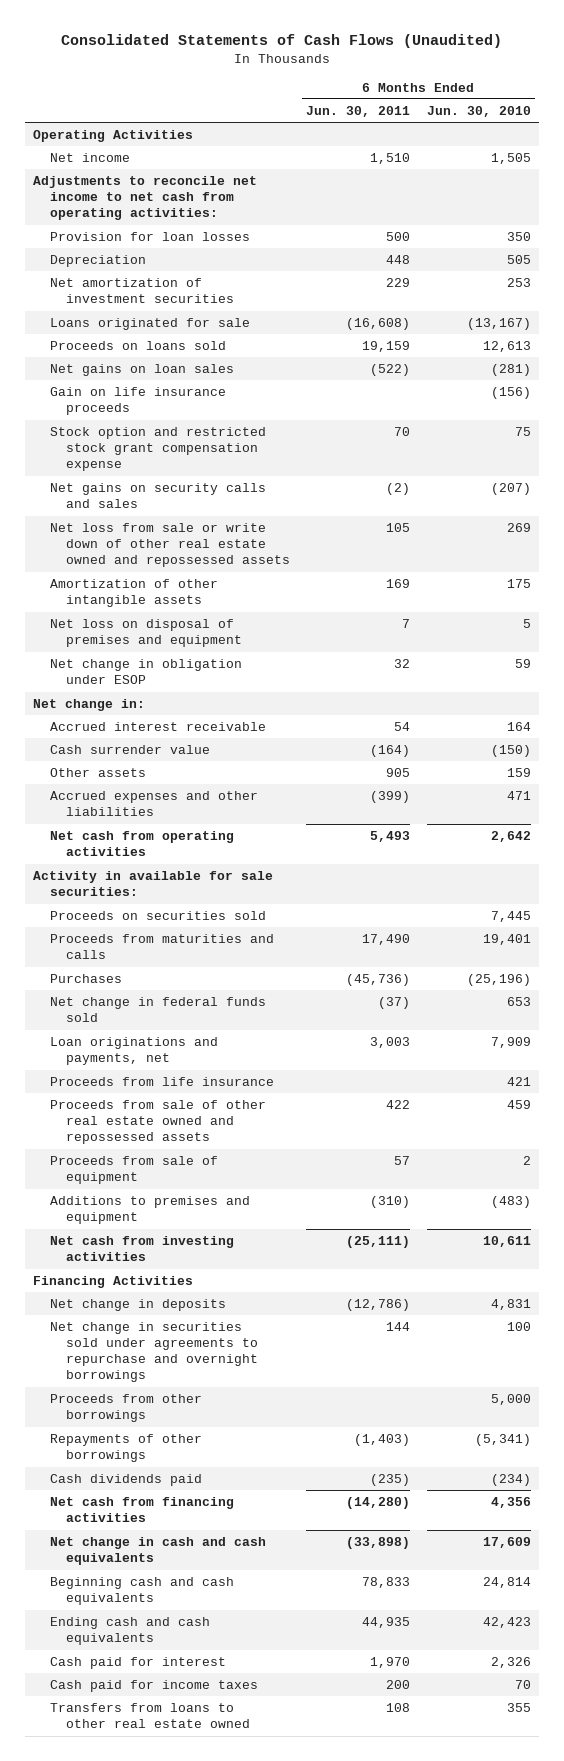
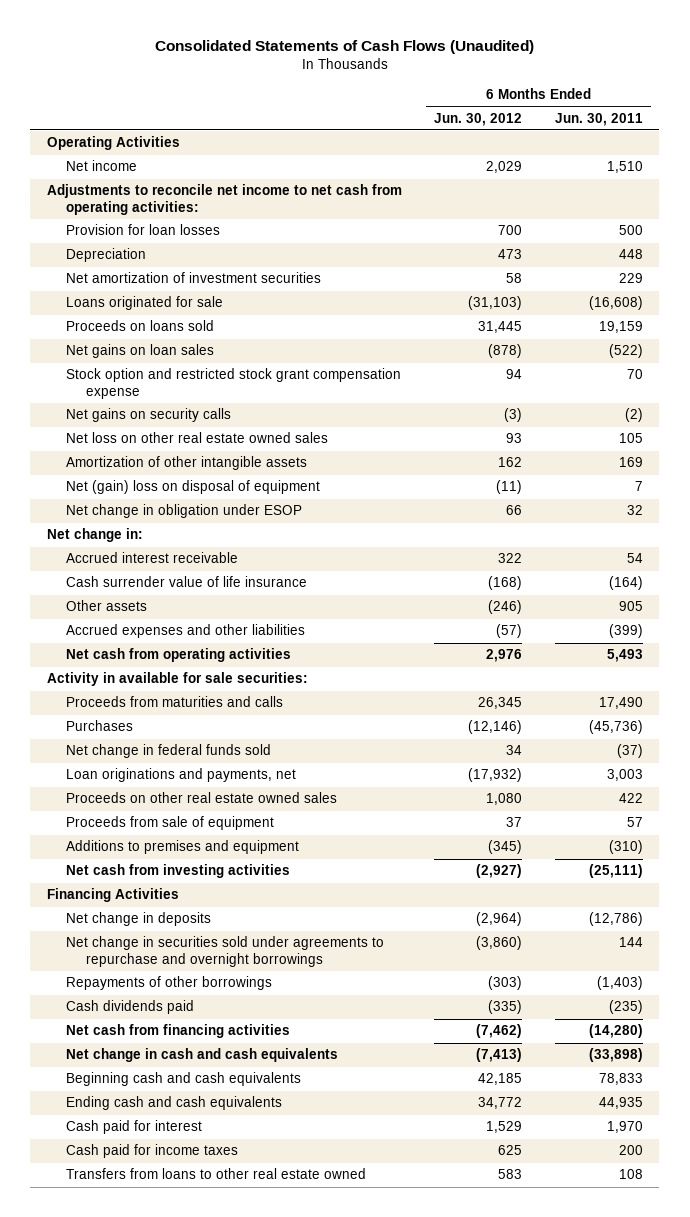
[426,105,531,117] Jun. 30, 2010 -> none
none -> [434,112,523,126] Jun. 30, 2012
[49,387,226,416] Gain on life insurance proceeds -> none
[49,483,266,509] Net gains on security calls and sales -> [66,408,232,423] Net gains on security calls
[49,523,290,568] Net loss from sale or write down of other real estate owned and repossessed assets -> [66,432,329,444] Net loss on other real estate owned sales
[49,619,242,648] Net loss on disposal of premises and equipment -> [66,480,321,495] Net (gain) loss on disposal of equipment
[49,745,210,755] Cash surrender value -> [66,576,308,588] Cash surrender value of life insurance
[49,911,266,921] Proceeds on securities sold -> none
[49,1077,274,1087] Proceeds from life insurance -> none
[49,1100,266,1145] Proceeds from sale of other real estate owned and repossessed assets -> [66,792,338,804] Proceeds on other real estate owned sales
[49,1394,202,1423] Proceeds from other borrowings -> none

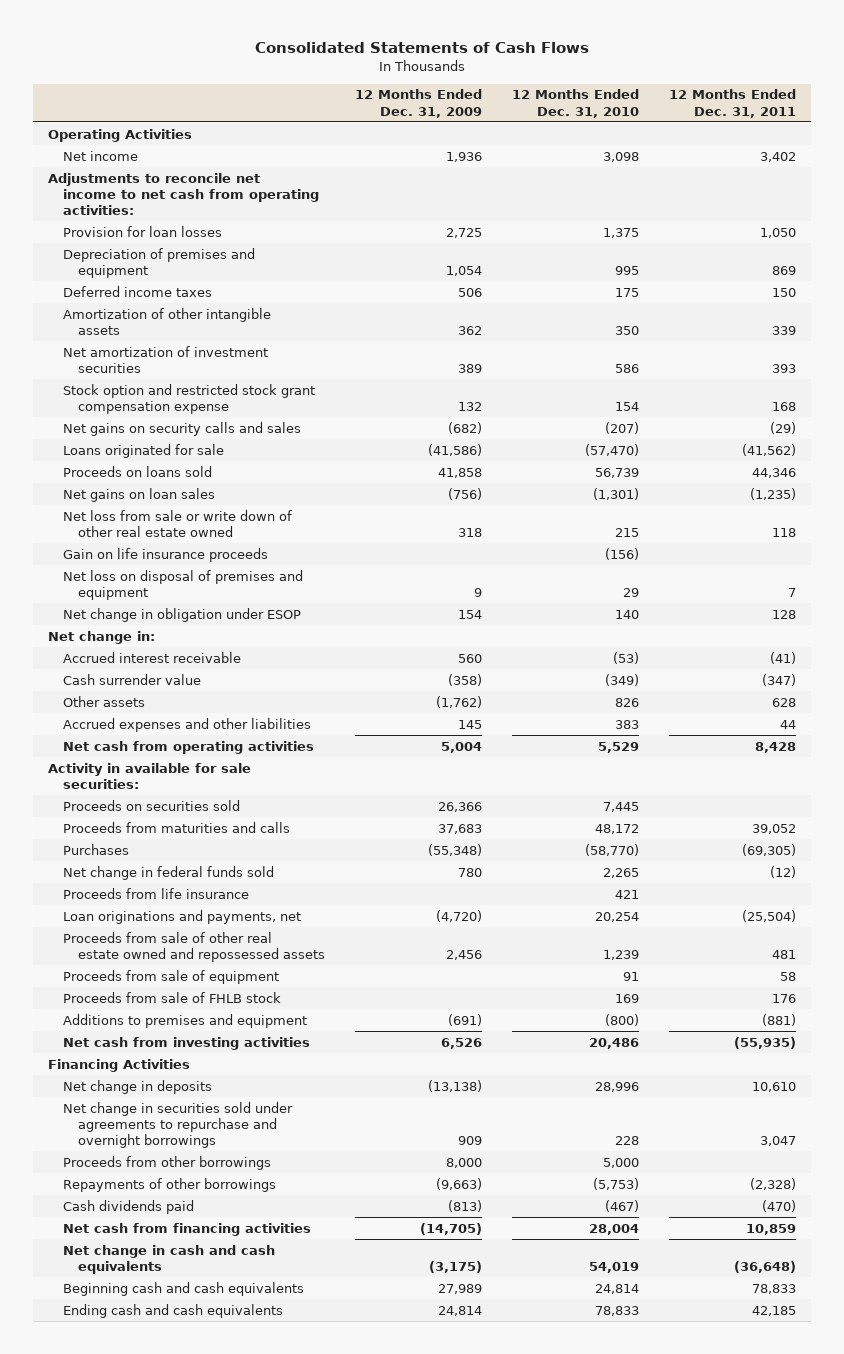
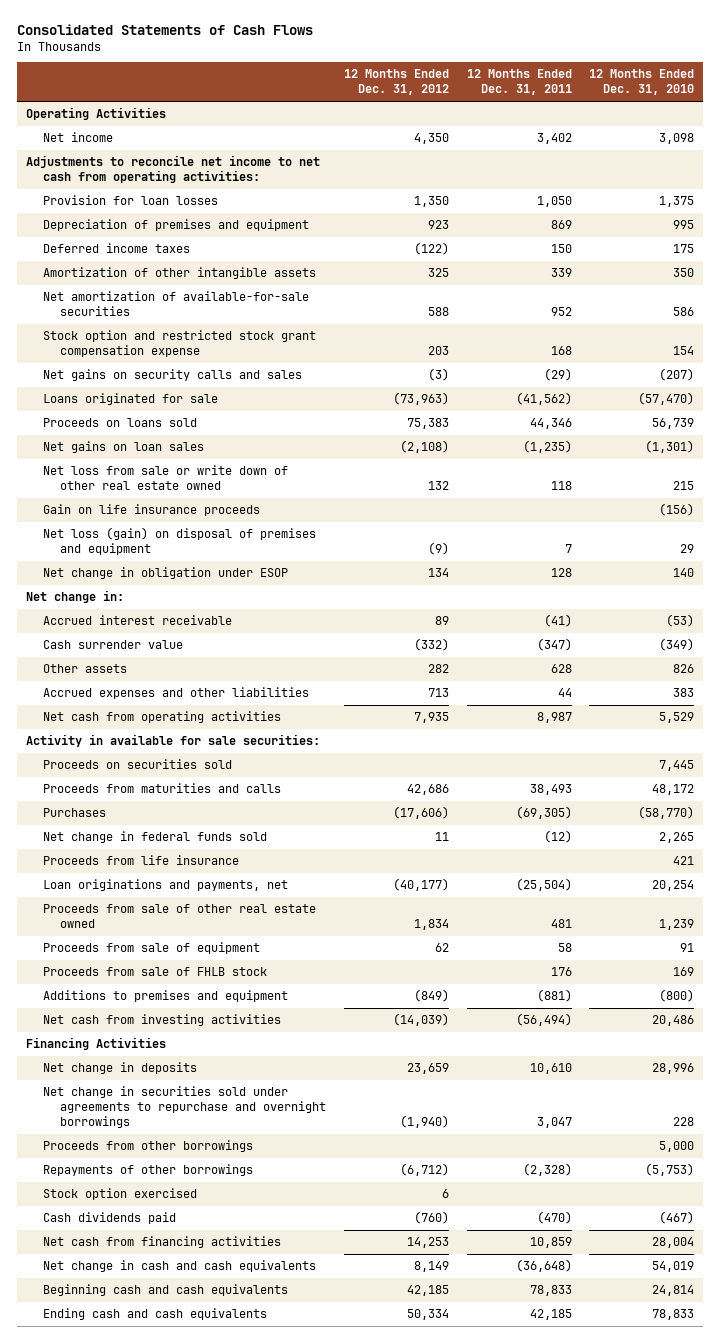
[355,89,483,118] 12 Months Ended Dec. 31, 2009 -> none
none -> [343,69,449,96] 12 Months Ended Dec. 31, 2012
[63,345,269,373] Net amortization of investment securities -> [42,291,309,317] Net amortization of available-for-sale securities
[772,363,797,373] 393 -> [550,307,572,317] 952
[63,569,304,600] Net loss on disposal of premises and equipment -> [42,527,316,556] Net loss (gain) on disposal of premises and equipment
[755,741,797,753] 8,428 -> [536,712,572,724] 8,987
[752,823,797,834] 39,052 -> [529,784,572,796] 38,493
[63,931,326,962] Proceeds from sale of other real estate owned and repossessed assets -> [42,904,316,929] Proceeds from sale of other real estate owned
[734,1036,797,1049] (55,935) -> [515,1013,572,1027] (56,494)
none -> [42,1188,197,1201] Stock option exercised

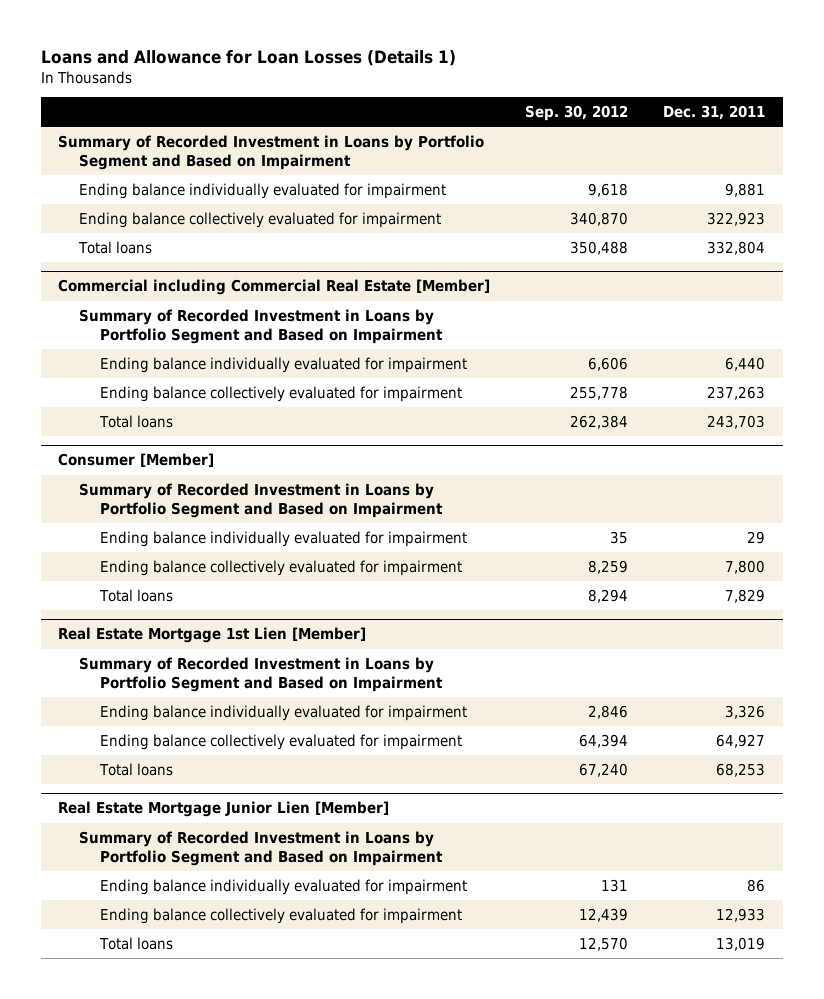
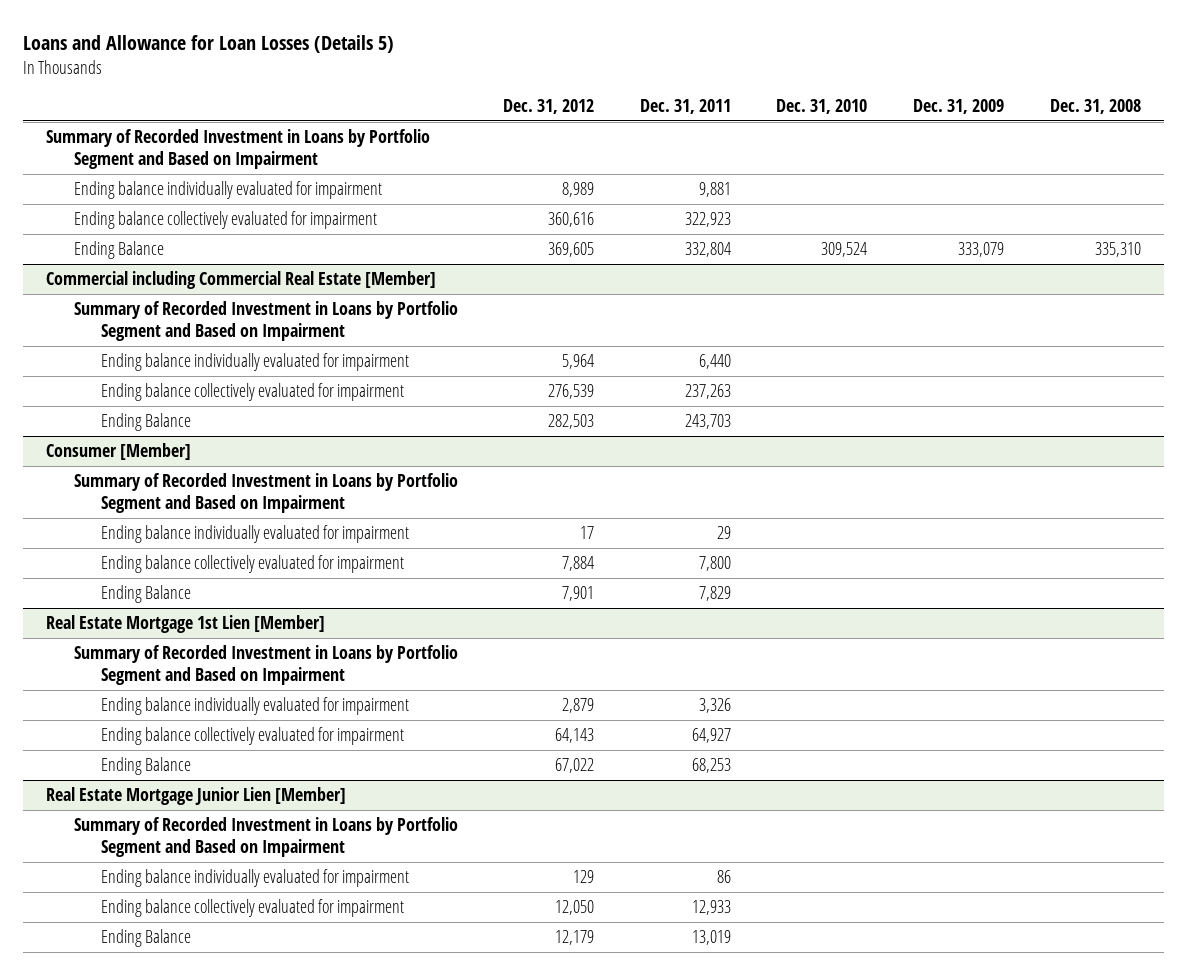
[40,50,456,67] Loans and Allowance for Loan Losses (Details 1) -> [23,35,395,54] Loans and Allowance for Loan Losses (Details 5)
[525,104,629,121] Sep. 30, 2012 -> none
none -> [503,98,595,114] Dec. 31, 2012
none -> [776,98,868,114] Dec. 31, 2010
none -> [913,98,1005,114] Dec. 31, 2009
none -> [1049,98,1141,114] Dec. 31, 2008
[78,240,153,254] Total loans -> [73,241,164,260] Ending Balance
[99,414,174,428] Total loans -> [101,413,192,432] Ending Balance
[99,588,174,602] Total loans -> [101,585,192,604] Ending Balance
[99,762,174,776] Total loans -> [101,757,192,776] Ending Balance
[99,936,174,950] Total loans -> [101,929,192,948] Ending Balance

